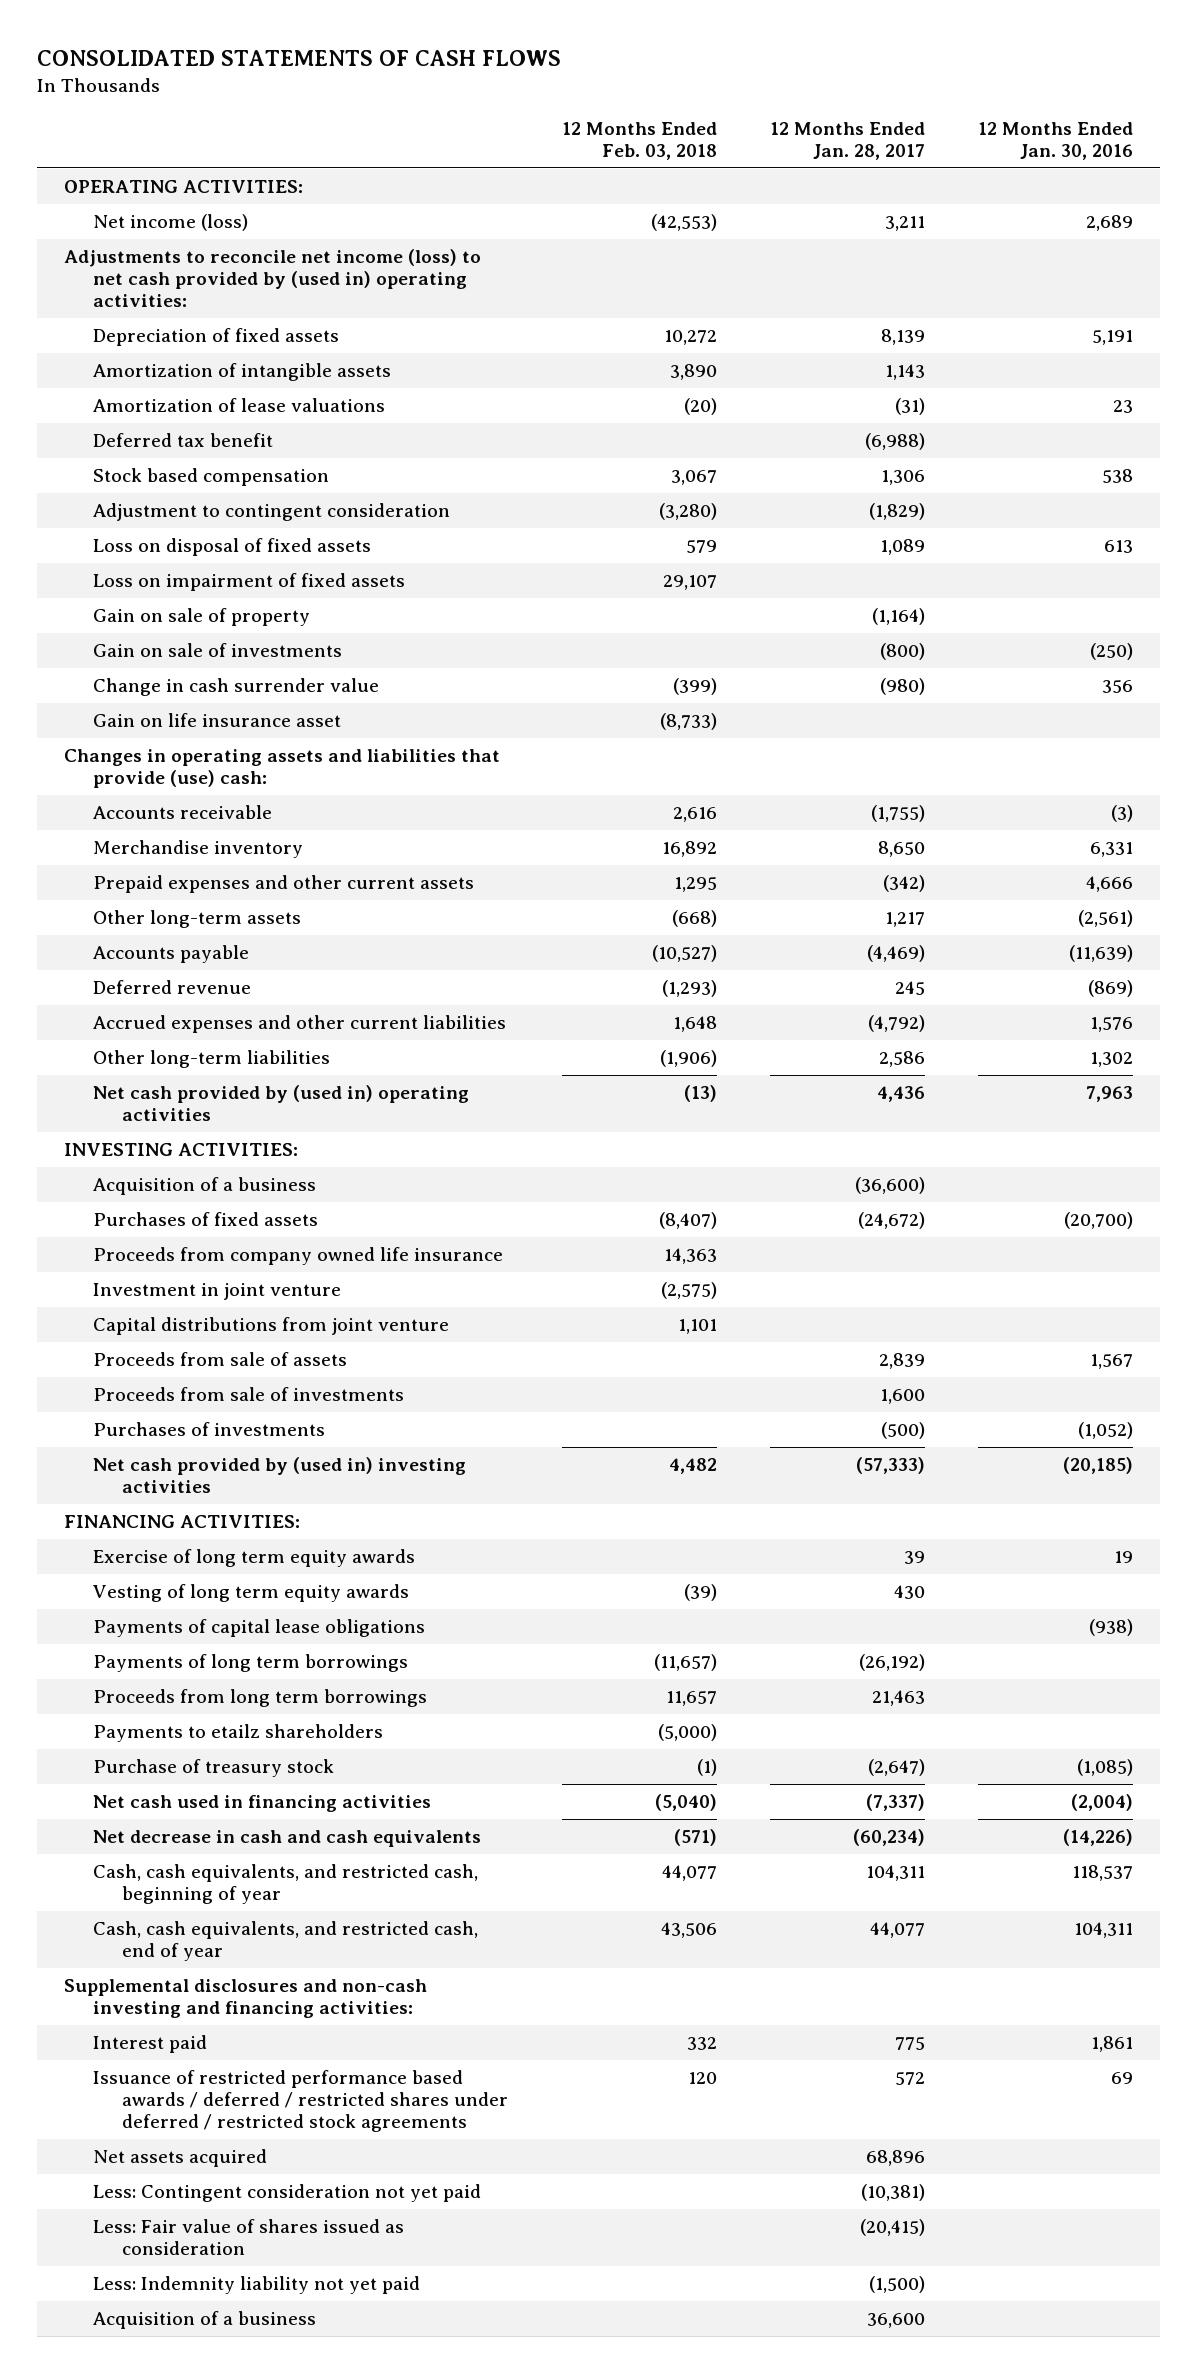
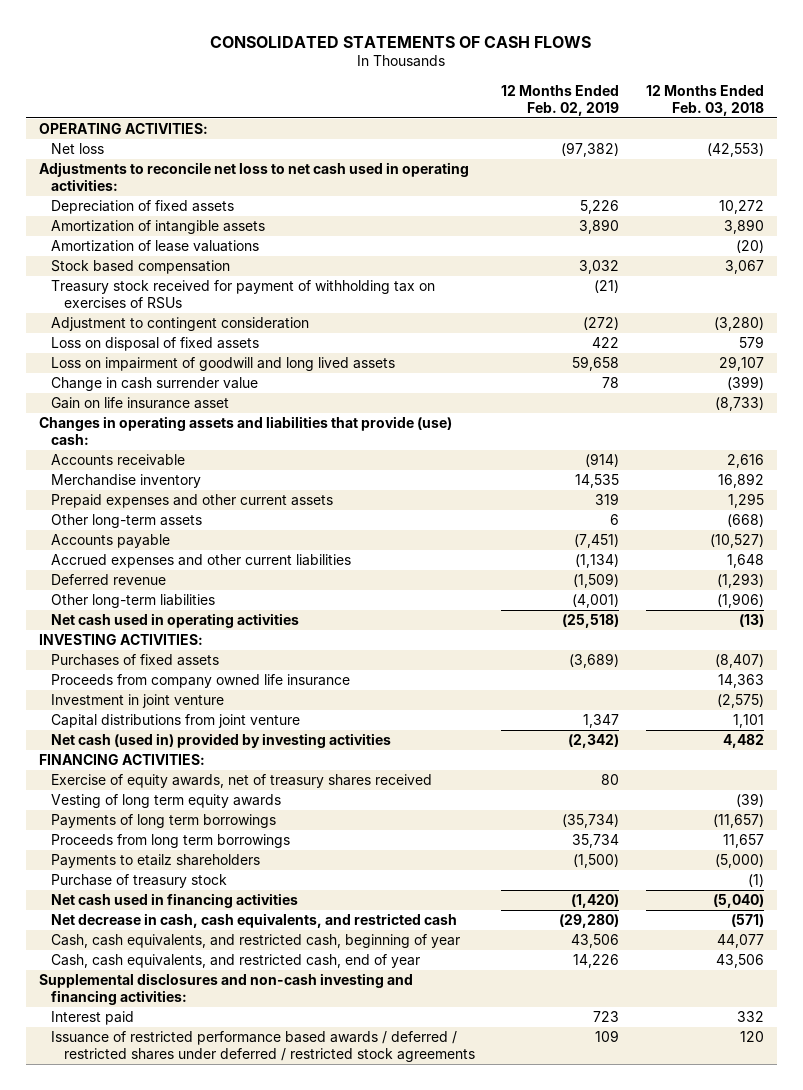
[769,121,925,160] 12 Months Ended Jan. 28, 2017 -> none
[978,121,1134,160] 12 Months Ended Jan. 30, 2016 -> none
none -> [501,84,620,116] 12 Months Ended Feb. 02, 2019
[92,213,248,231] Net income (loss) -> [51,143,105,155] Net loss
[63,248,481,308] Adjustments to reconcile net income (loss) to net cash provided by (used in) operating activities: -> [39,162,470,192] Adjustments to reconcile net loss to net cash used in operating activities:
[92,432,273,447] Deferred tax benefit -> none
none -> [51,280,436,310] Treasury stock received for payment of withholding tax on exercises of RSUs
[92,607,310,626] Gain on sale of property -> none
[92,642,342,657] Gain on sale of investments -> none
[92,572,405,591] Loss on impairment of fixed assets -> [51,357,396,372] Loss on impairment of goodwill and long lived assets
[92,979,251,994] Deferred revenue -> [51,574,167,586] Deferred revenue
[92,1084,469,1122] Net cash provided by (used in) operating activities -> [51,613,300,629] Net cash used in operating activities
[92,1176,316,1195] Acquisition of a business -> none
[92,1351,347,1366] Proceeds from sale of assets -> none
[92,1386,404,1401] Proceeds from sale of investments -> none
[92,1421,325,1436] Purchases of investments -> none
[92,1456,466,1494] Net cash provided by (used in) investing activities -> [51,733,392,749] Net cash (used in) provided by investing activities
[92,1548,415,1567] Exercise of long term equity awards -> [51,774,433,789] Exercise of equity awards, net of treasury shares received
[92,1618,425,1637] Payments of capital lease obligations -> none
[92,1829,481,1847] Net decrease in cash and cash equivalents -> [51,913,458,929] Net decrease in cash, cash equivalents, and restricted cash
[92,2148,267,2167] Net assets acquired -> none
[92,2183,481,2202] Less: Contingent consideration not yet paid -> none
[92,2218,404,2256] Less: Fair value of shares issued as consideration -> none
[92,2275,420,2294] Less: Indemnity liability not yet paid -> none
[92,2310,316,2329] Acquisition of a business -> none

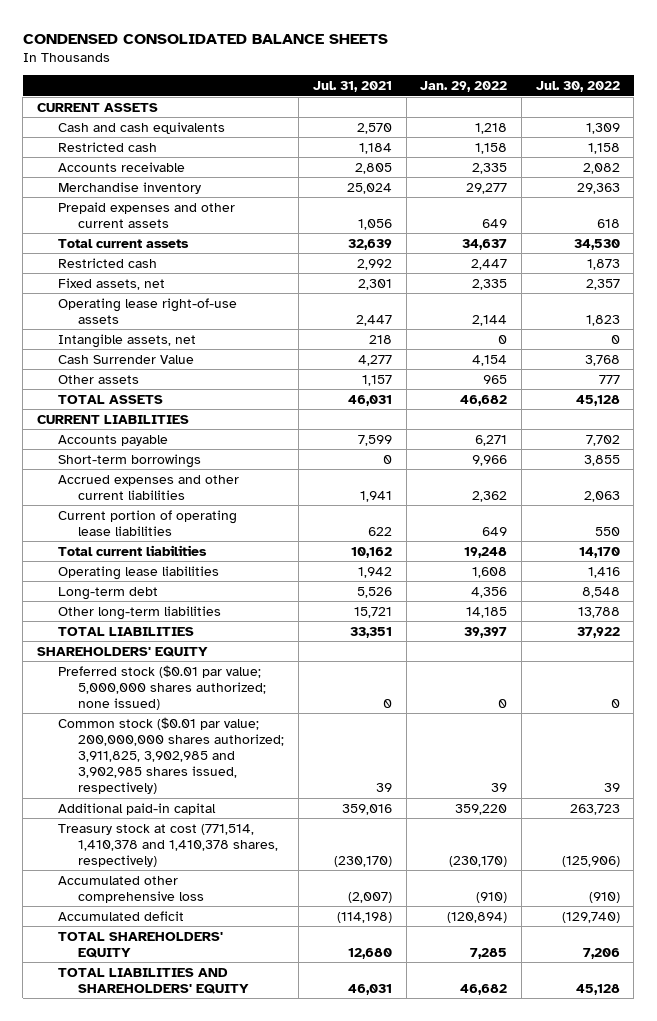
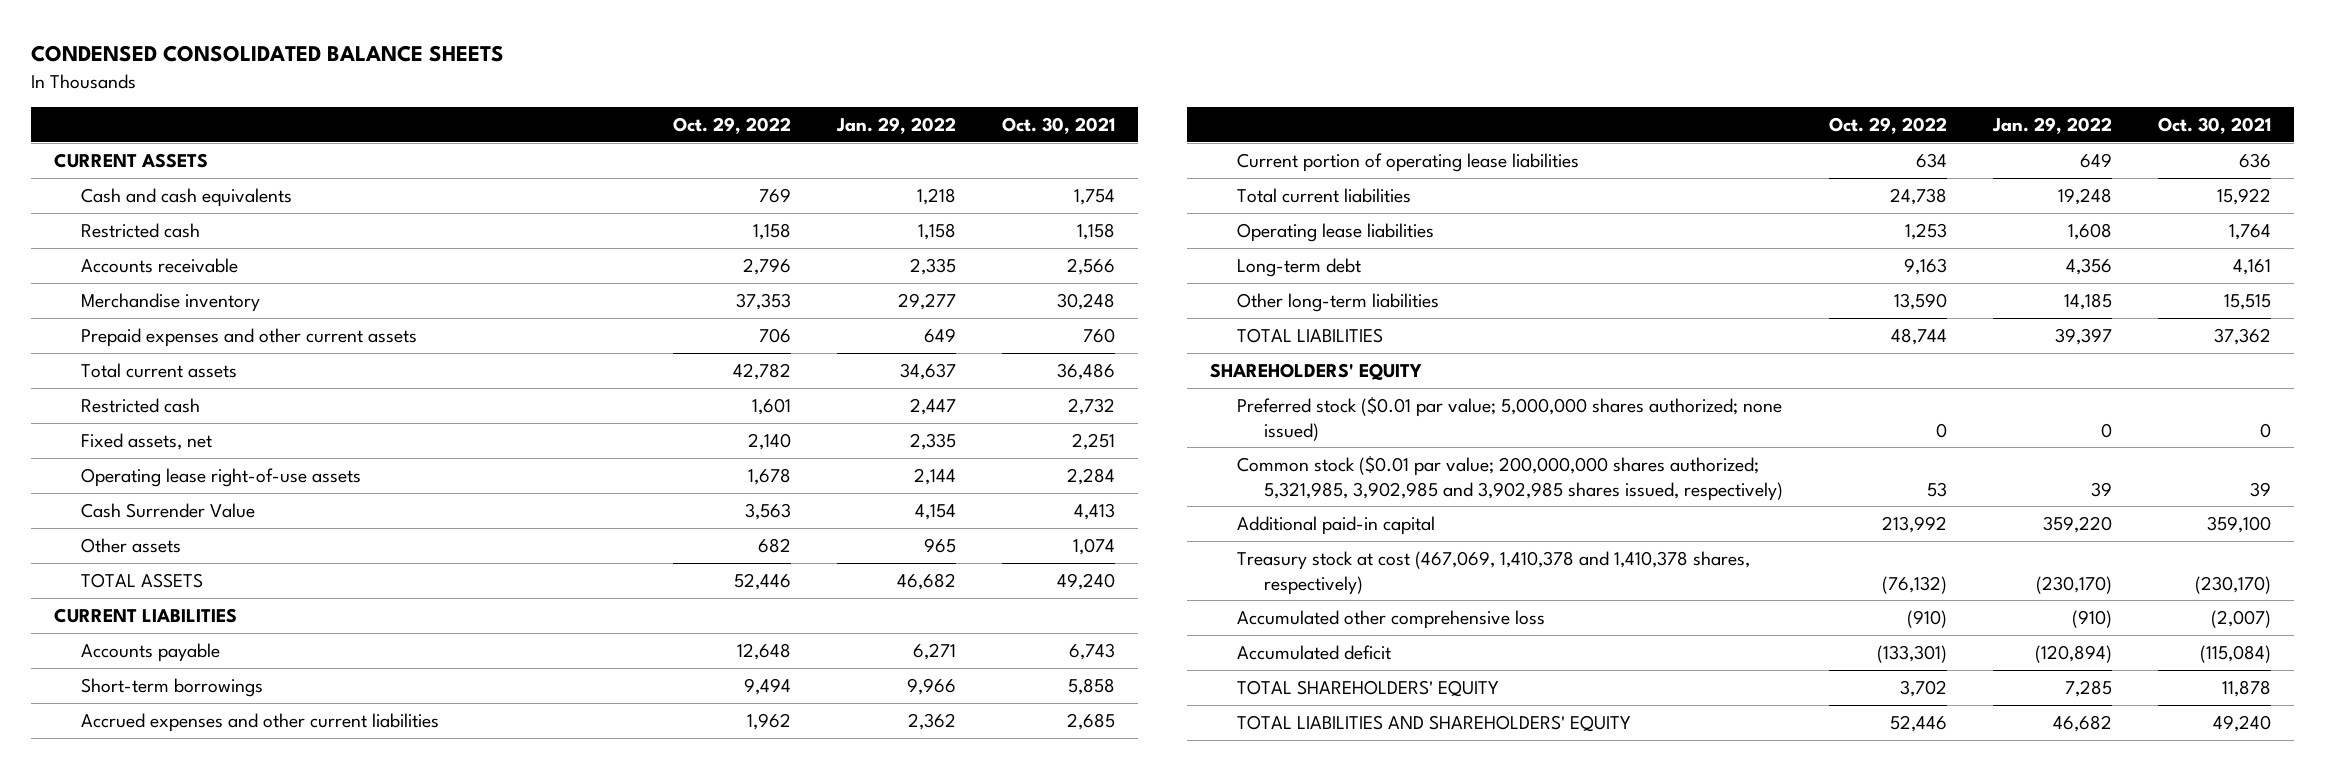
[312,81,392,93] Jul. 31, 2021 -> none
[535,81,620,93] Jul. 30, 2022 -> none
none -> [673,116,792,134] Oct. 29, 2022
none -> [1002,116,1116,134] Oct. 30, 2021
[57,333,196,348] Intangible assets, net -> none
[57,716,285,794] Common stock ($0.01 par value; 200,000,000 shares authorized; 3,911,825, 3,902,985 and 3,902,985 shares issued, respectively) -> [1236,455,1783,501] Common stock ($0.01 par value; 200,000,000 shares authorized; 5,321,985, 3,902,985 and 3,902,985 shares issued, respectively)
[57,823,279,867] Treasury stock at cost (771,514, 1,410,378 and 1,410,378 shares, respectively) -> [1236,550,1750,595] Treasury stock at cost (467,069, 1,410,378 and 1,410,378 shares, respectively)

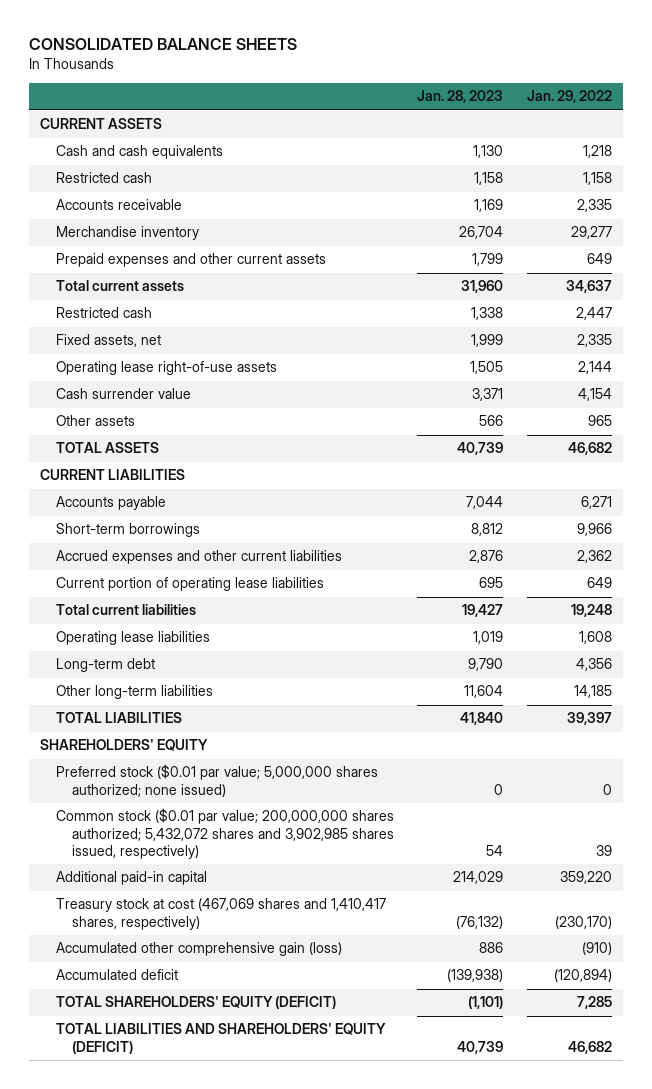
[31,45,505,63] CONDENSED CONSOLIDATED BALANCE SHEETS -> [28,38,297,51] CONSOLIDATED BALANCE SHEETS
[673,116,792,134] Oct. 29, 2022 -> none
[1002,116,1116,134] Oct. 30, 2021 -> none
none -> [417,90,504,104] Jan. 28, 2023
[81,502,256,518] Cash Surrender Value -> [56,388,192,400] Cash surrender value
[1236,455,1783,501] Common stock ($0.01 par value; 200,000,000 shares authorized; 5,321,985, 3,902,985 and 3,902,985 shares issued, respectively) -> [56,808,395,859] Common stock ($0.01 par value; 200,000,000 shares authorized; 5,432,072 shares and 3,902,985 shares issued, respectively)
[1236,550,1750,595] Treasury stock at cost (467,069, 1,410,378 and 1,410,378 shares, respectively) -> [56,898,387,930] Treasury stock at cost (467,069 shares and 1,410,417 shares, respectively)
[1236,609,1545,629] Accumulated other comprehensive loss -> [56,942,343,957] Accumulated other comprehensive gain (loss)
[1236,679,1499,697] TOTAL SHAREHOLDERS' EQUITY -> [56,996,337,1010] TOTAL SHAREHOLDERS' EQUITY (DEFICIT)
[1236,714,1631,732] TOTAL LIABILITIES AND SHAREHOLDERS' EQUITY -> [56,1023,387,1054] TOTAL LIABILITIES AND SHAREHOLDERS' EQUITY (DEFICIT)

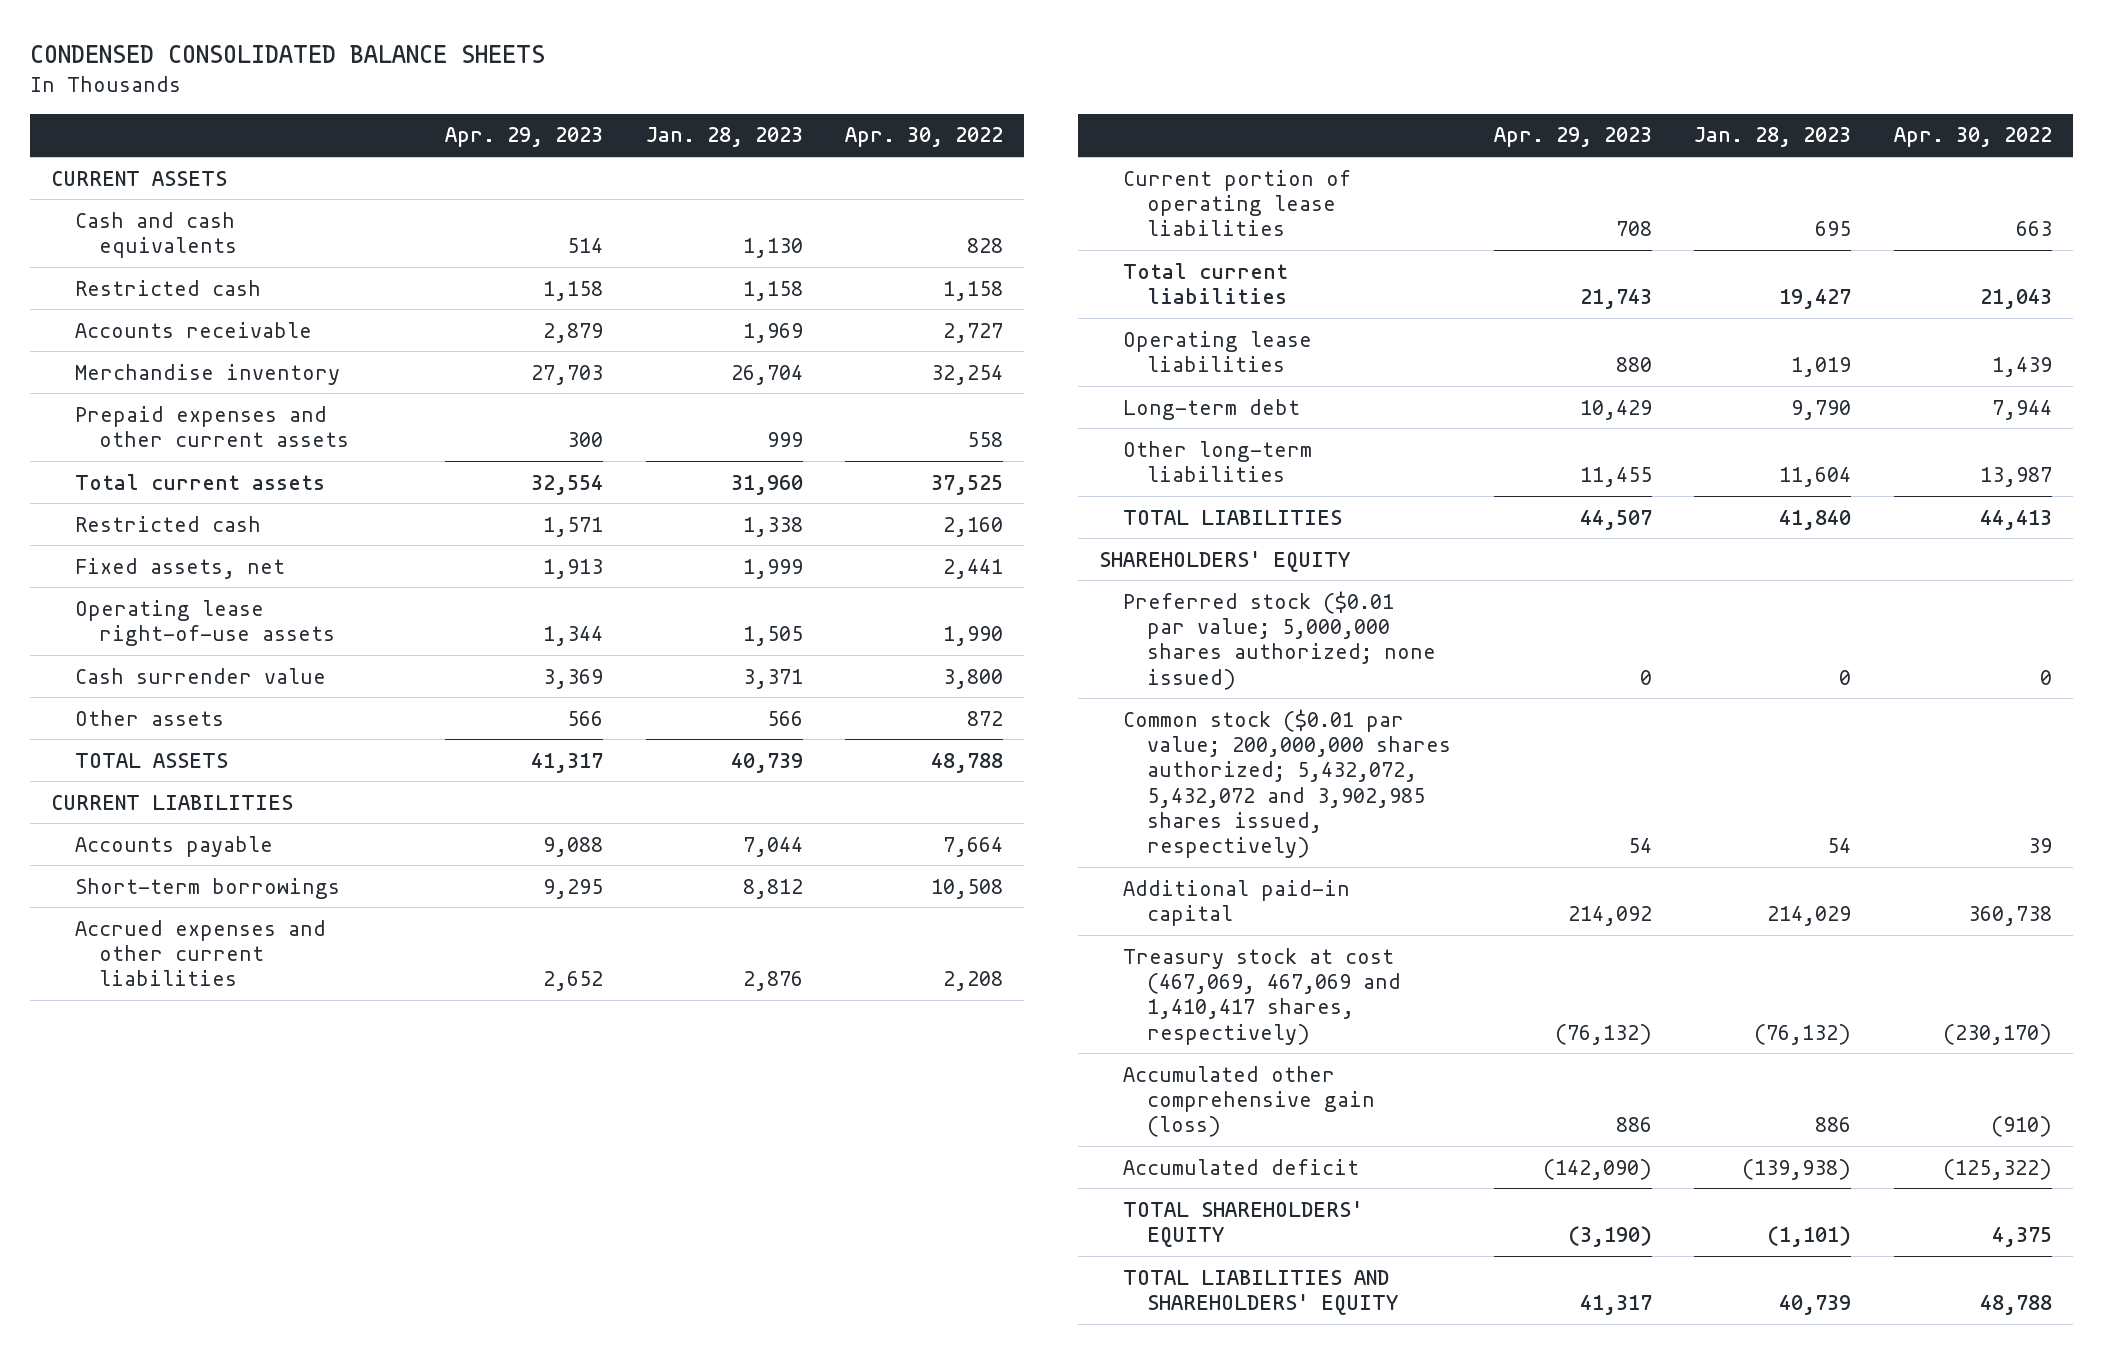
[28,38,297,51] CONSOLIDATED BALANCE SHEETS -> [29,45,545,64] CONDENSED CONSOLIDATED BALANCE SHEETS
[526,90,612,104] Jan. 29, 2022 -> none
none -> [445,127,604,148] Apr. 29, 2023
none -> [845,127,1004,148] Apr. 30, 2022
[474,199,504,213] 1,169 -> [742,322,803,343] 1,969
[472,253,504,267] 1,799 -> [766,431,803,447] 999
[56,808,395,859] Common stock ($0.01 par value; 200,000,000 shares authorized; 5,432,072 shares and 3,902,985 shares issued, respectively) -> [1123,708,1452,859] Common stock ($0.01 par value; 200,000,000 shares authorized; 5,432,072, 5,432,072 and 3,902,985 shares issued, respectively)
[56,898,387,930] Treasury stock at cost (467,069 shares and 1,410,417 shares, respectively) -> [1123,947,1402,1045] Treasury stock at cost (467,069, 467,069 and 1,410,417 shares, respectively)
[56,996,337,1010] TOTAL SHAREHOLDERS' EQUITY (DEFICIT) -> [1123,1200,1364,1247] TOTAL SHAREHOLDERS' EQUITY
[56,1023,387,1054] TOTAL LIABILITIES AND SHAREHOLDERS' EQUITY (DEFICIT) -> [1123,1269,1399,1315] TOTAL LIABILITIES AND SHAREHOLDERS' EQUITY

